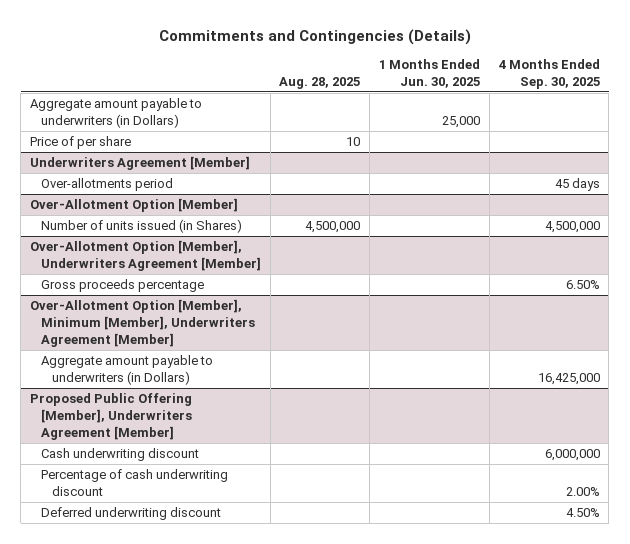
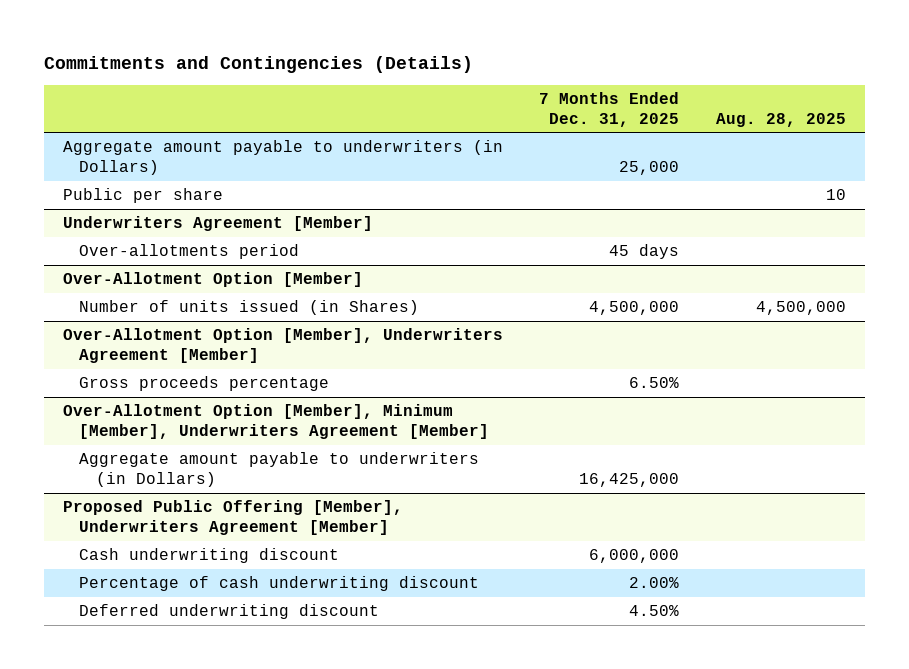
[378,59,480,89] 1 Months Ended Jun. 30, 2025 -> none
[498,59,600,90] 4 Months Ended Sep. 30, 2025 -> none
none -> [539,91,680,127] 7 Months Ended Dec. 31, 2025
[30,136,132,150] Price of per share -> [62,188,223,204] Public per share

